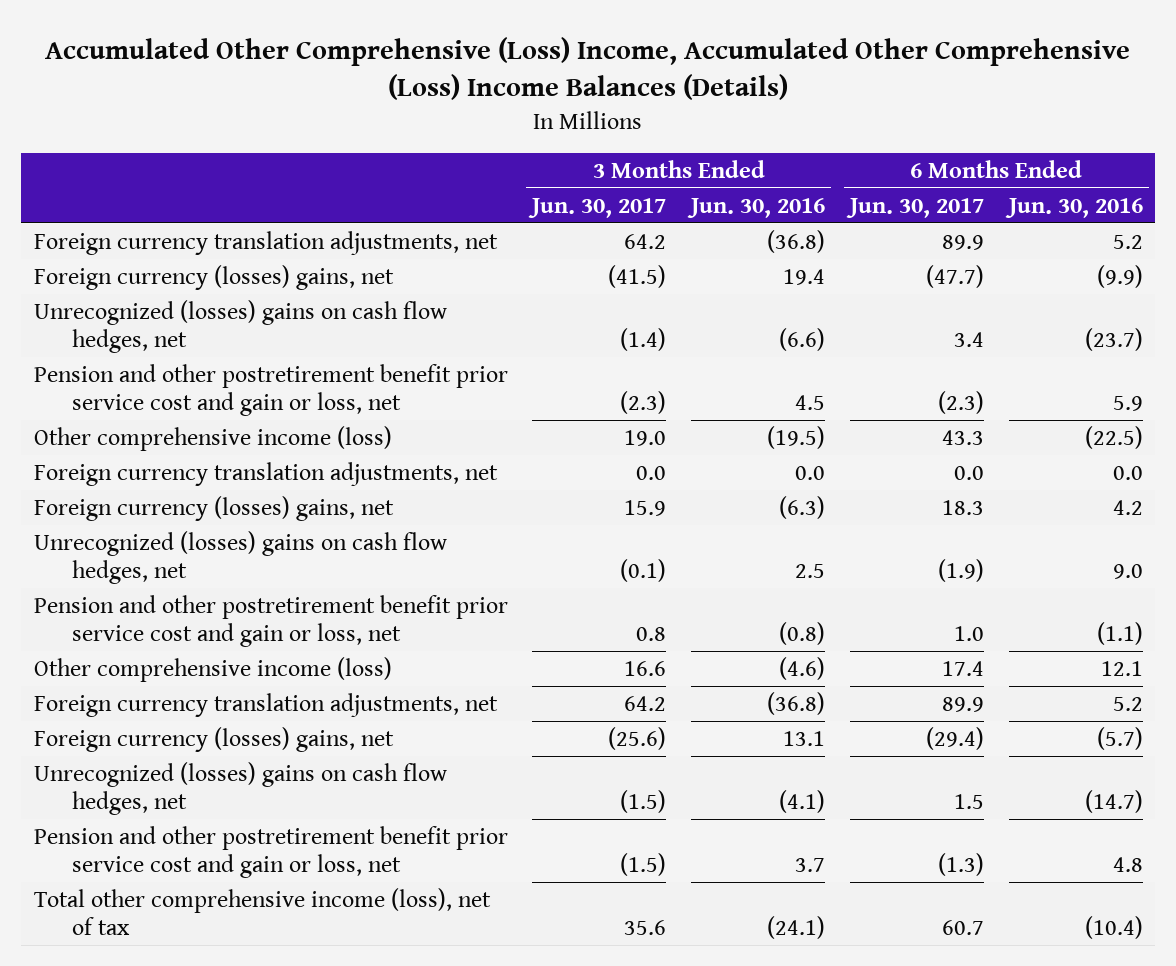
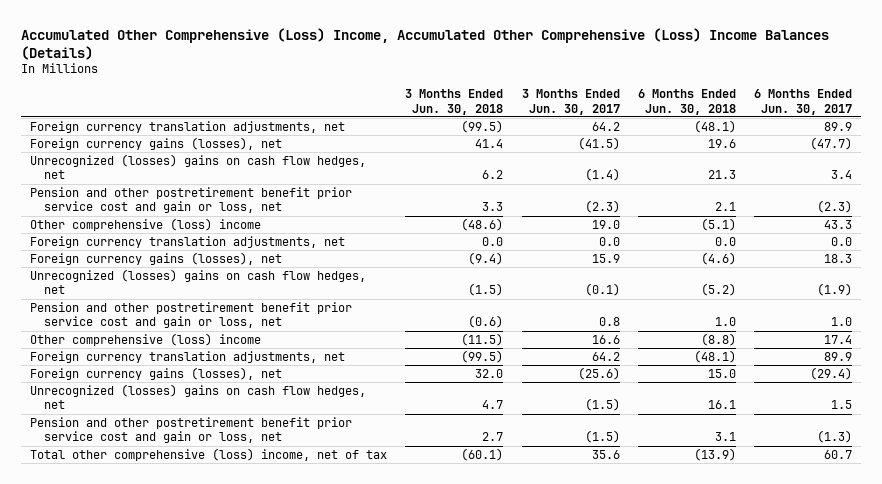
[687,197,826,218] Jun. 30, 2016 -> none
[1004,197,1143,218] Jun. 30, 2016 -> none
none -> [405,89,504,115] 3 Months Ended Jun. 30, 2018
none -> [637,89,736,115] 6 Months Ended Jun. 30, 2018
[33,264,394,290] Foreign currency (losses) gains, net -> [30,136,283,150] Foreign currency gains (losses), net
[33,425,392,451] Other comprehensive income (loss) -> [30,217,262,231] Other comprehensive (loss) income
[33,495,394,521] Foreign currency (losses) gains, net -> [30,251,283,265] Foreign currency gains (losses), net
[33,656,392,682] Other comprehensive income (loss) -> [30,332,262,346] Other comprehensive (loss) income
[33,726,394,752] Foreign currency (losses) gains, net -> [30,366,283,380] Foreign currency gains (losses), net
[33,887,491,936] Total other comprehensive income (loss), net of tax -> [30,447,388,461] Total other comprehensive (loss) income, net of tax

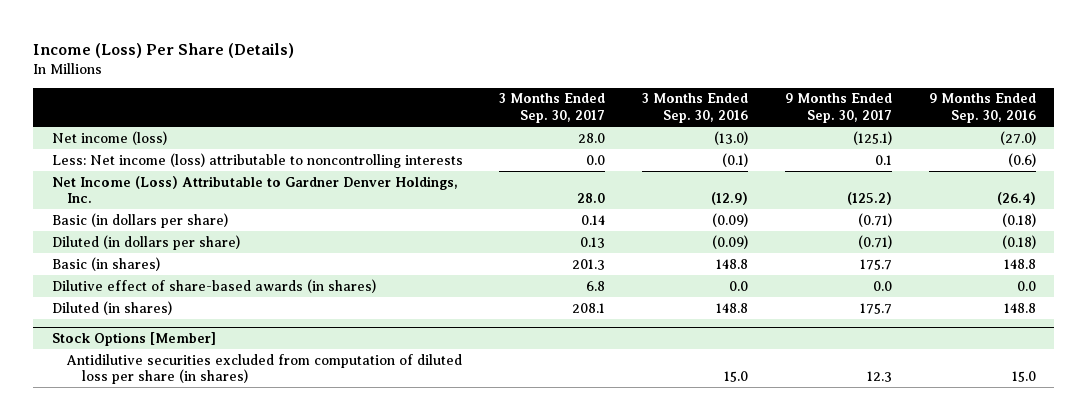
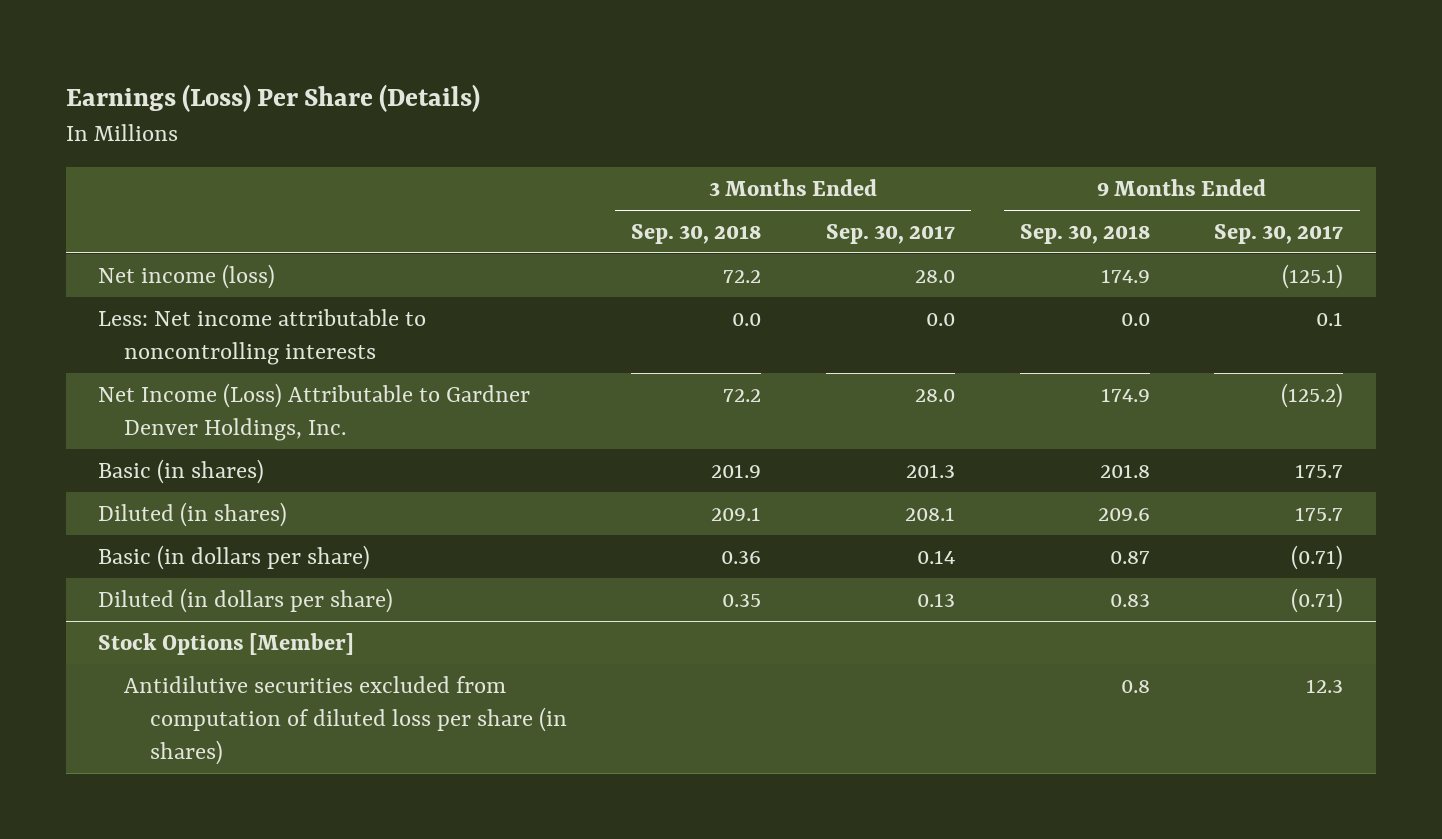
[33,42,295,58] Income (Loss) Per Share (Details) -> [66,84,481,113] Earnings (Loss) Per Share (Details)
[642,93,749,123] 3 Months Ended Sep. 30, 2016 -> none
[928,93,1036,123] 9 Months Ended Sep. 30, 2016 -> none
none -> [631,223,762,244] Sep. 30, 2018
none -> [1019,223,1150,244] Sep. 30, 2018
[51,152,463,168] Less: Net income (loss) attributable to noncontrolling interests -> [98,308,427,365] Less: Net income attributable to noncontrolling interests
[51,278,376,293] Dilutive effect of share-based awards (in shares) -> none
[51,212,228,228] Basic (in dollars per share) -> [98,544,371,570] Basic (in dollars per share)
[51,234,240,250] Diluted (in dollars per share) -> [98,587,394,613] Diluted (in dollars per share)

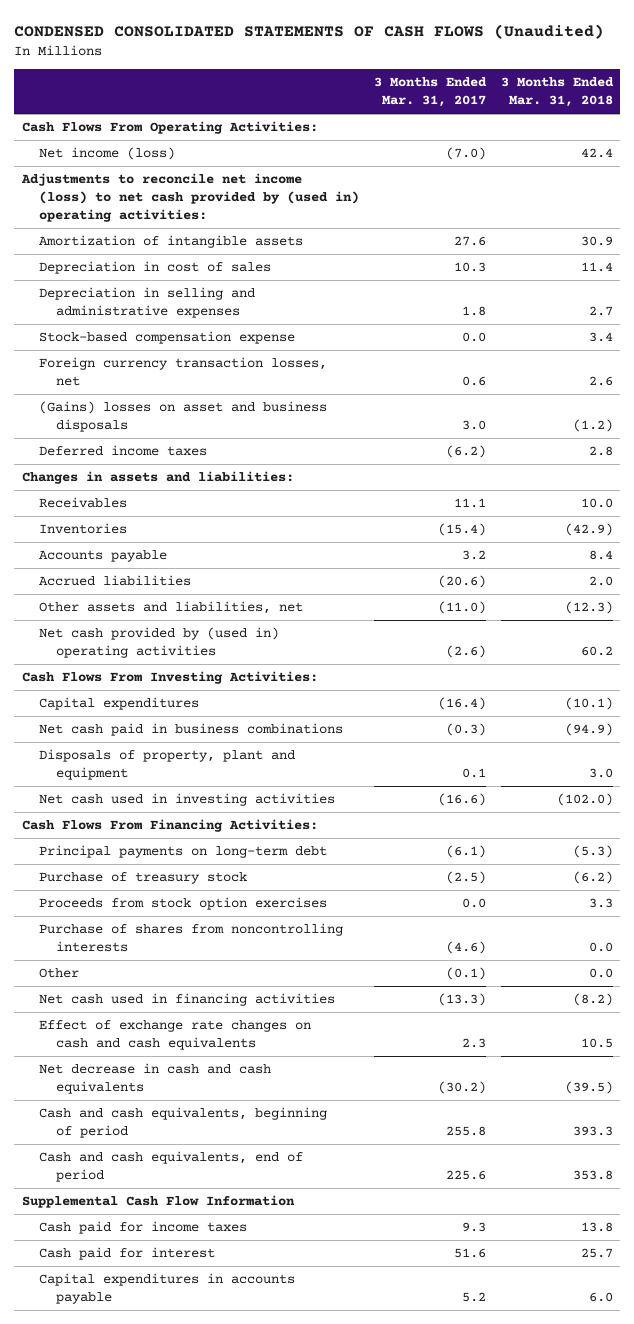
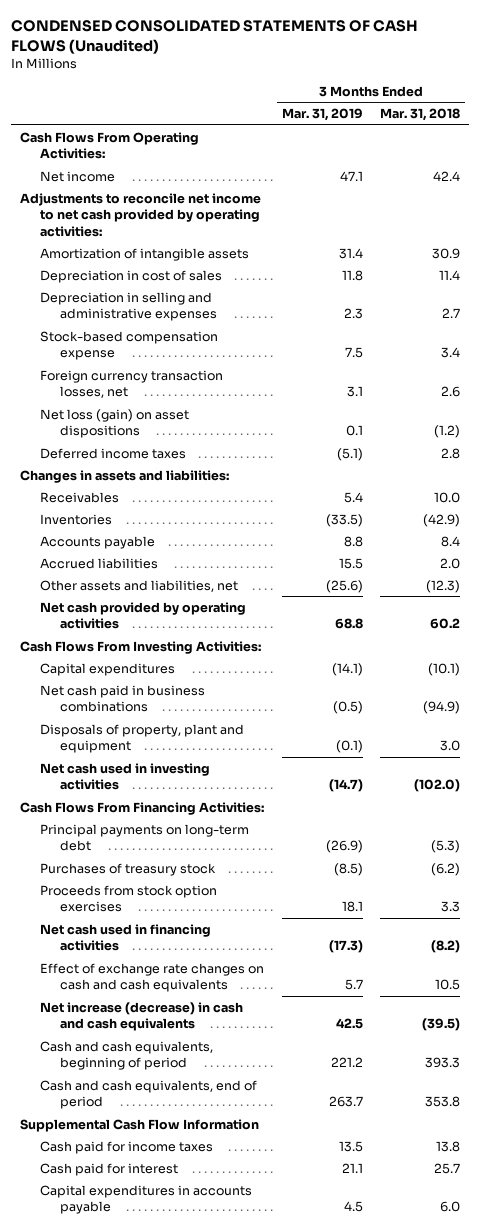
[373,77,487,108] 3 Months Ended Mar. 31, 2017 -> none
none -> [281,108,363,122] Mar. 31, 2019
[38,147,175,161] Net income (loss) -> [39,170,115,182] Net income
[20,173,359,222] Adjustments to reconcile net income (loss) to net cash provided by (used in) operating activities: -> [20,192,262,237] Adjustments to reconcile net income to net cash provided by operating activities:
[38,401,327,432] (Gains) losses on asset and business disposals -> [39,408,189,439] Net loss (gain) on asset dispositions
[38,627,279,658] Net cash provided by (used in) operating activities -> [39,601,246,630] Net cash provided by operating activities
[38,872,247,885] Purchase of treasury stock -> [39,862,216,876] Purchases of treasury stock
[38,923,343,952] Purchase of shares from noncontrolling interests -> none
[38,968,79,979] Other -> none
[38,1063,271,1094] Net decrease in cash and cash equivalents -> [39,1001,243,1032] Net increase (decrease) in cash and cash equivalents

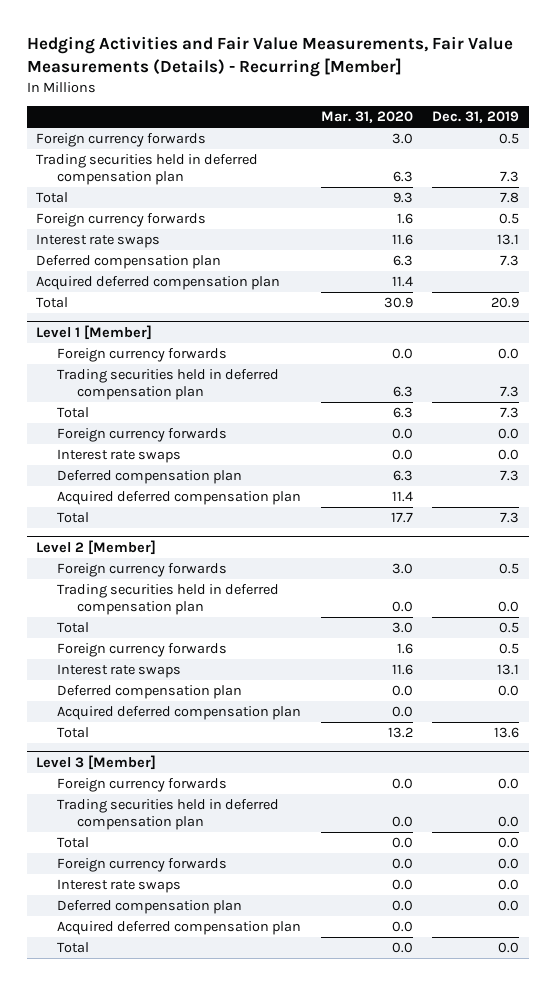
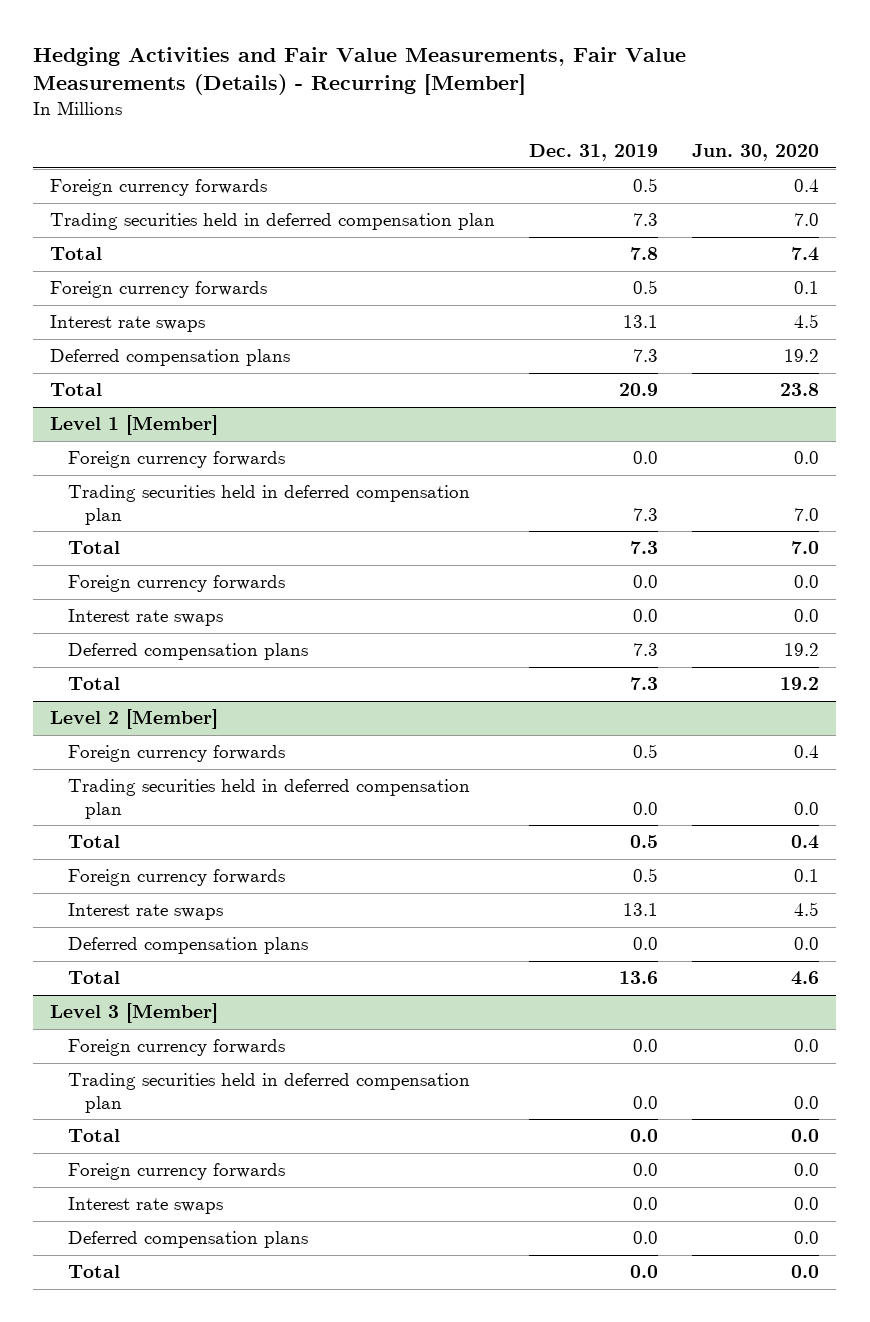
[320,111,413,124] Mar. 31, 2020 -> none
none -> [692,143,820,161] Jun. 30, 2020
[36,276,281,291] Acquired deferred compensation plan -> none
[36,255,222,270] Deferred compensation plan -> [50,349,291,367] Deferred compensation plans
[56,491,301,506] Acquired deferred compensation plan -> none
[56,470,242,485] Deferred compensation plan -> [67,643,308,661] Deferred compensation plans
[56,706,301,721] Acquired deferred compensation plan -> none
[56,685,242,700] Deferred compensation plan -> [67,937,308,955] Deferred compensation plans
[56,921,301,936] Acquired deferred compensation plan -> none
[56,900,242,915] Deferred compensation plan -> [67,1231,308,1249] Deferred compensation plans

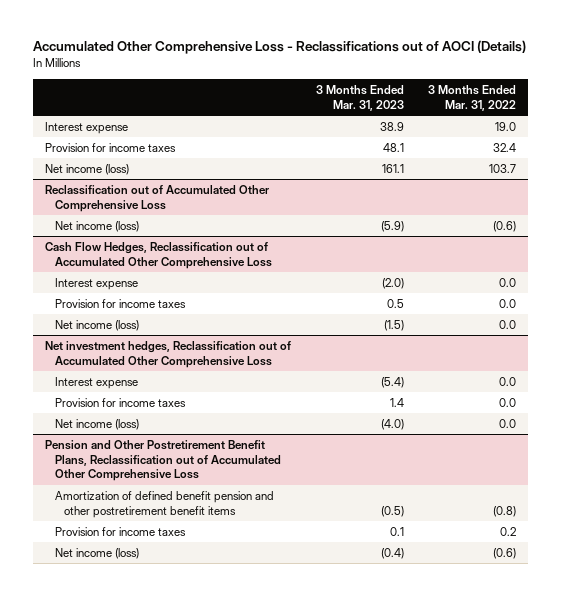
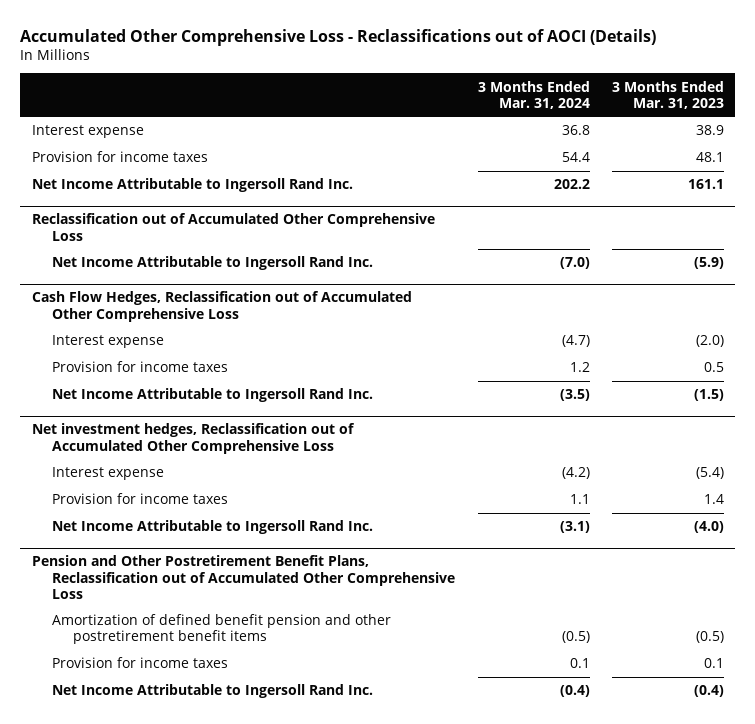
[427,85,516,111] 3 Months Ended Mar. 31, 2022 -> none
none -> [477,80,590,109] 3 Months Ended Mar. 31, 2024
[45,164,130,176] Net income (loss) -> [31,178,353,193] Net Income Attributable to Ingersoll Rand Inc.
[54,221,139,233] Net income (loss) -> [52,256,374,271] Net Income Attributable to Ingersoll Rand Inc.
[54,320,139,332] Net income (loss) -> [52,388,374,403] Net Income Attributable to Ingersoll Rand Inc.
[54,419,139,431] Net income (loss) -> [52,520,374,535] Net Income Attributable to Ingersoll Rand Inc.
[54,548,139,560] Net income (loss) -> [52,684,374,699] Net Income Attributable to Ingersoll Rand Inc.

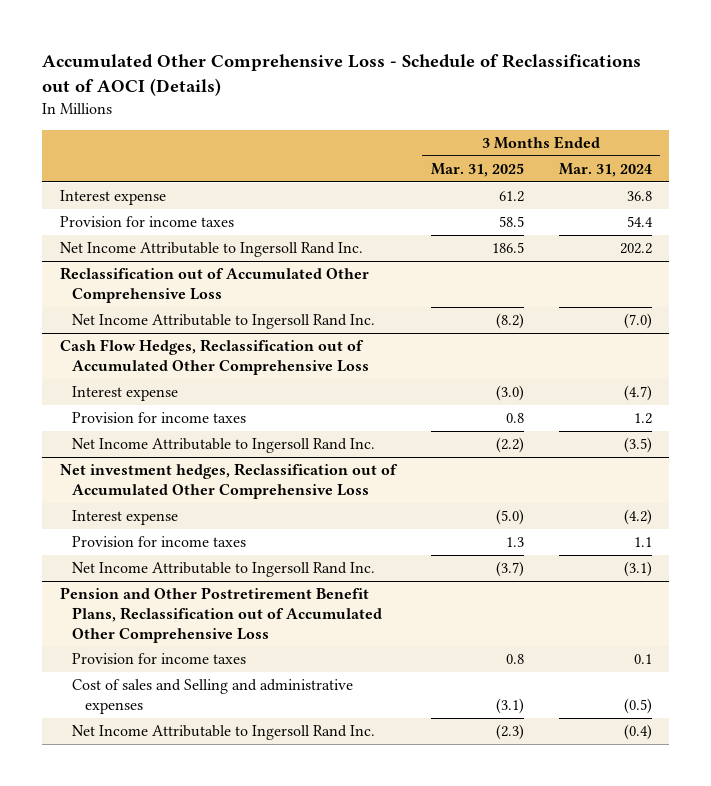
[20,28,657,46] Accumulated Other Comprehensive Loss - Reclassifications out of AOCI (Details) -> [42,54,642,97] Accumulated Other Comprehensive Loss - Schedule of Reclassifications out of AOCI (Details)
[611,80,724,109] 3 Months Ended Mar. 31, 2023 -> none
none -> [430,162,524,177] Mar. 31, 2025
[52,614,392,645] Amortization of defined benefit pension and other postretirement benefit items -> none
none -> [72,679,354,714] Cost of sales and Selling and administrative expenses

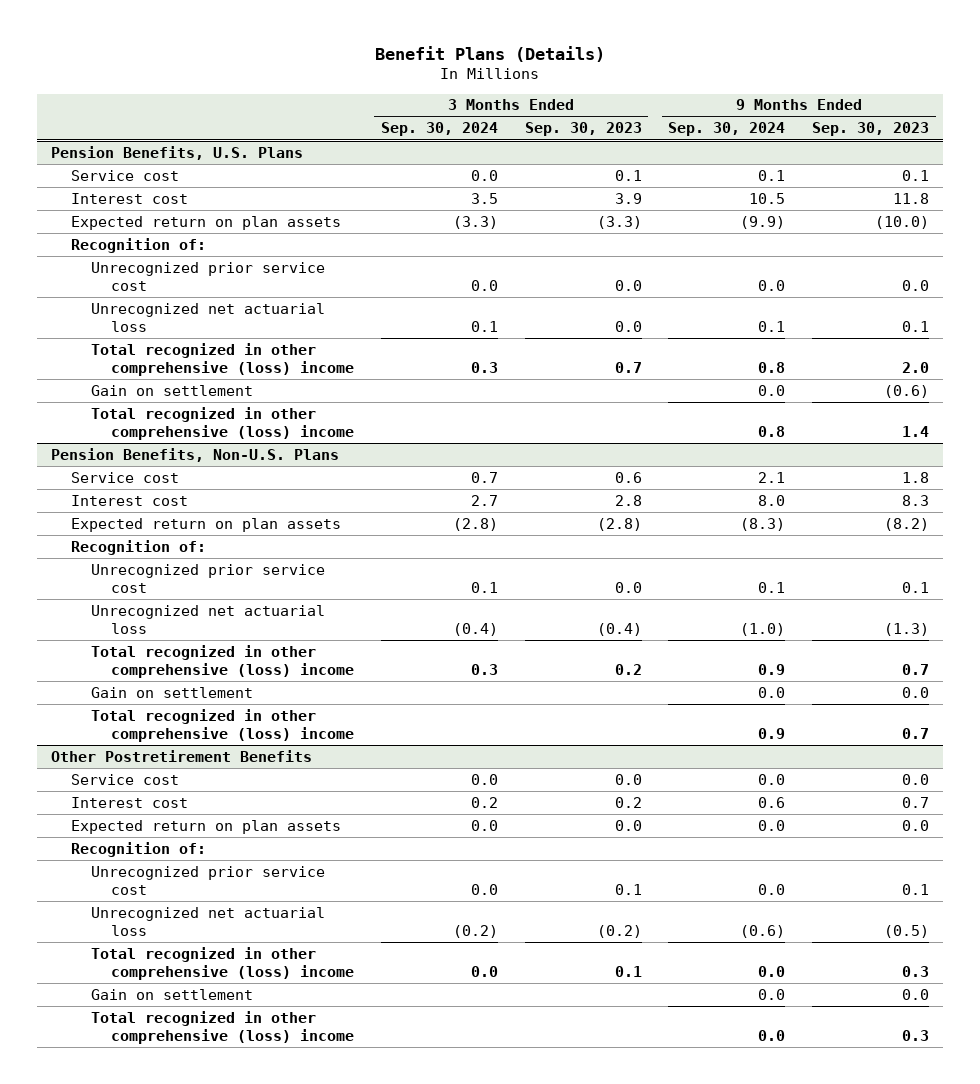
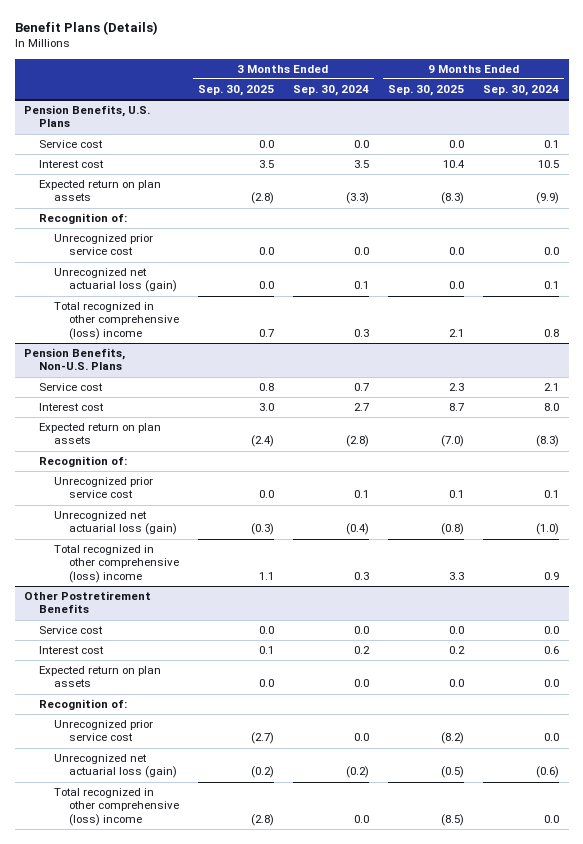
[524,122,642,137] Sep. 30, 2023 -> none
[812,122,930,137] Sep. 30, 2023 -> none
none -> [197,84,274,96] Sep. 30, 2025
none -> [388,84,465,96] Sep. 30, 2025
[90,302,325,333] Unrecognized net actuarial loss -> [53,268,177,293] Unrecognized net actuarial loss (gain)
[90,384,253,396] Gain on settlement -> none
[90,406,354,441] Total recognized in other comprehensive (loss) income -> none
[90,604,325,635] Unrecognized net actuarial loss -> [53,511,177,536] Unrecognized net actuarial loss (gain)
[90,686,253,698] Gain on settlement -> none
[90,708,354,743] Total recognized in other comprehensive (loss) income -> none
[90,906,325,937] Unrecognized net actuarial loss -> [53,754,177,779] Unrecognized net actuarial loss (gain)
[90,988,253,1000] Gain on settlement -> none
[90,1010,354,1045] Total recognized in other comprehensive (loss) income -> none

